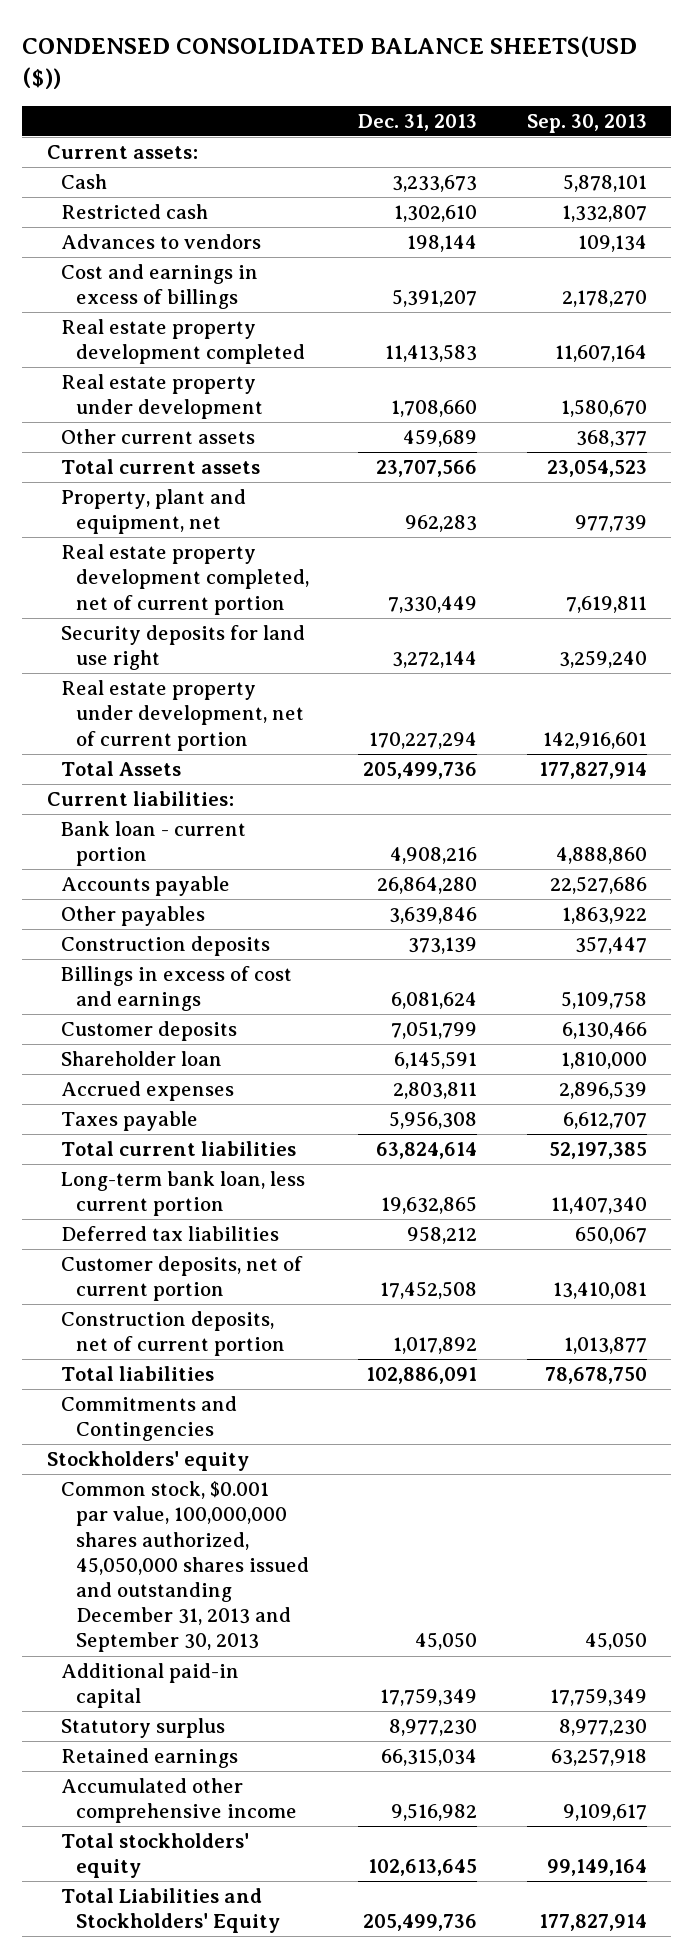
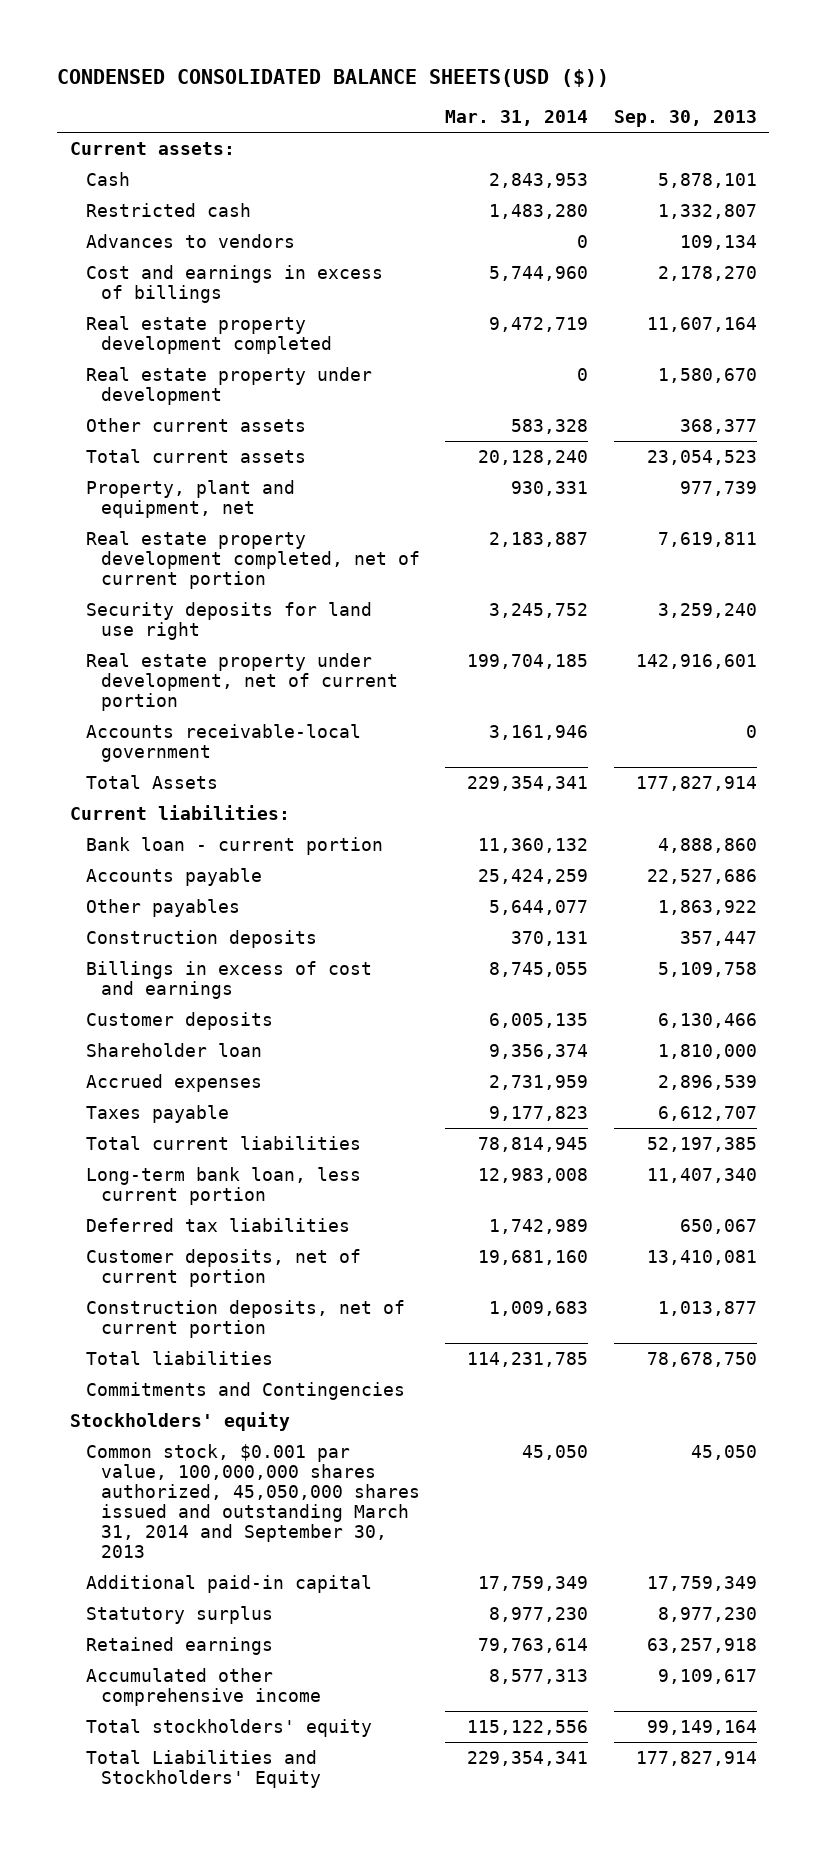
[358,113,478,131] Dec. 31, 2013 -> none
none -> [445,109,589,126] Mar. 31, 2014
none -> [85,723,361,762] Accounts receivable-local government
[61,1481,309,1653] Common stock, $0.001 par value, 100,000,000 shares authorized, 45,050,000 shares issued and outstanding December 31, 2013 and September 30, 2013 -> [85,1443,421,1558] Common stock, $0.001 par value, 100,000,000 shares authorized, 45,050,000 shares issued and outstanding March 31, 2014 and September 30, 2013

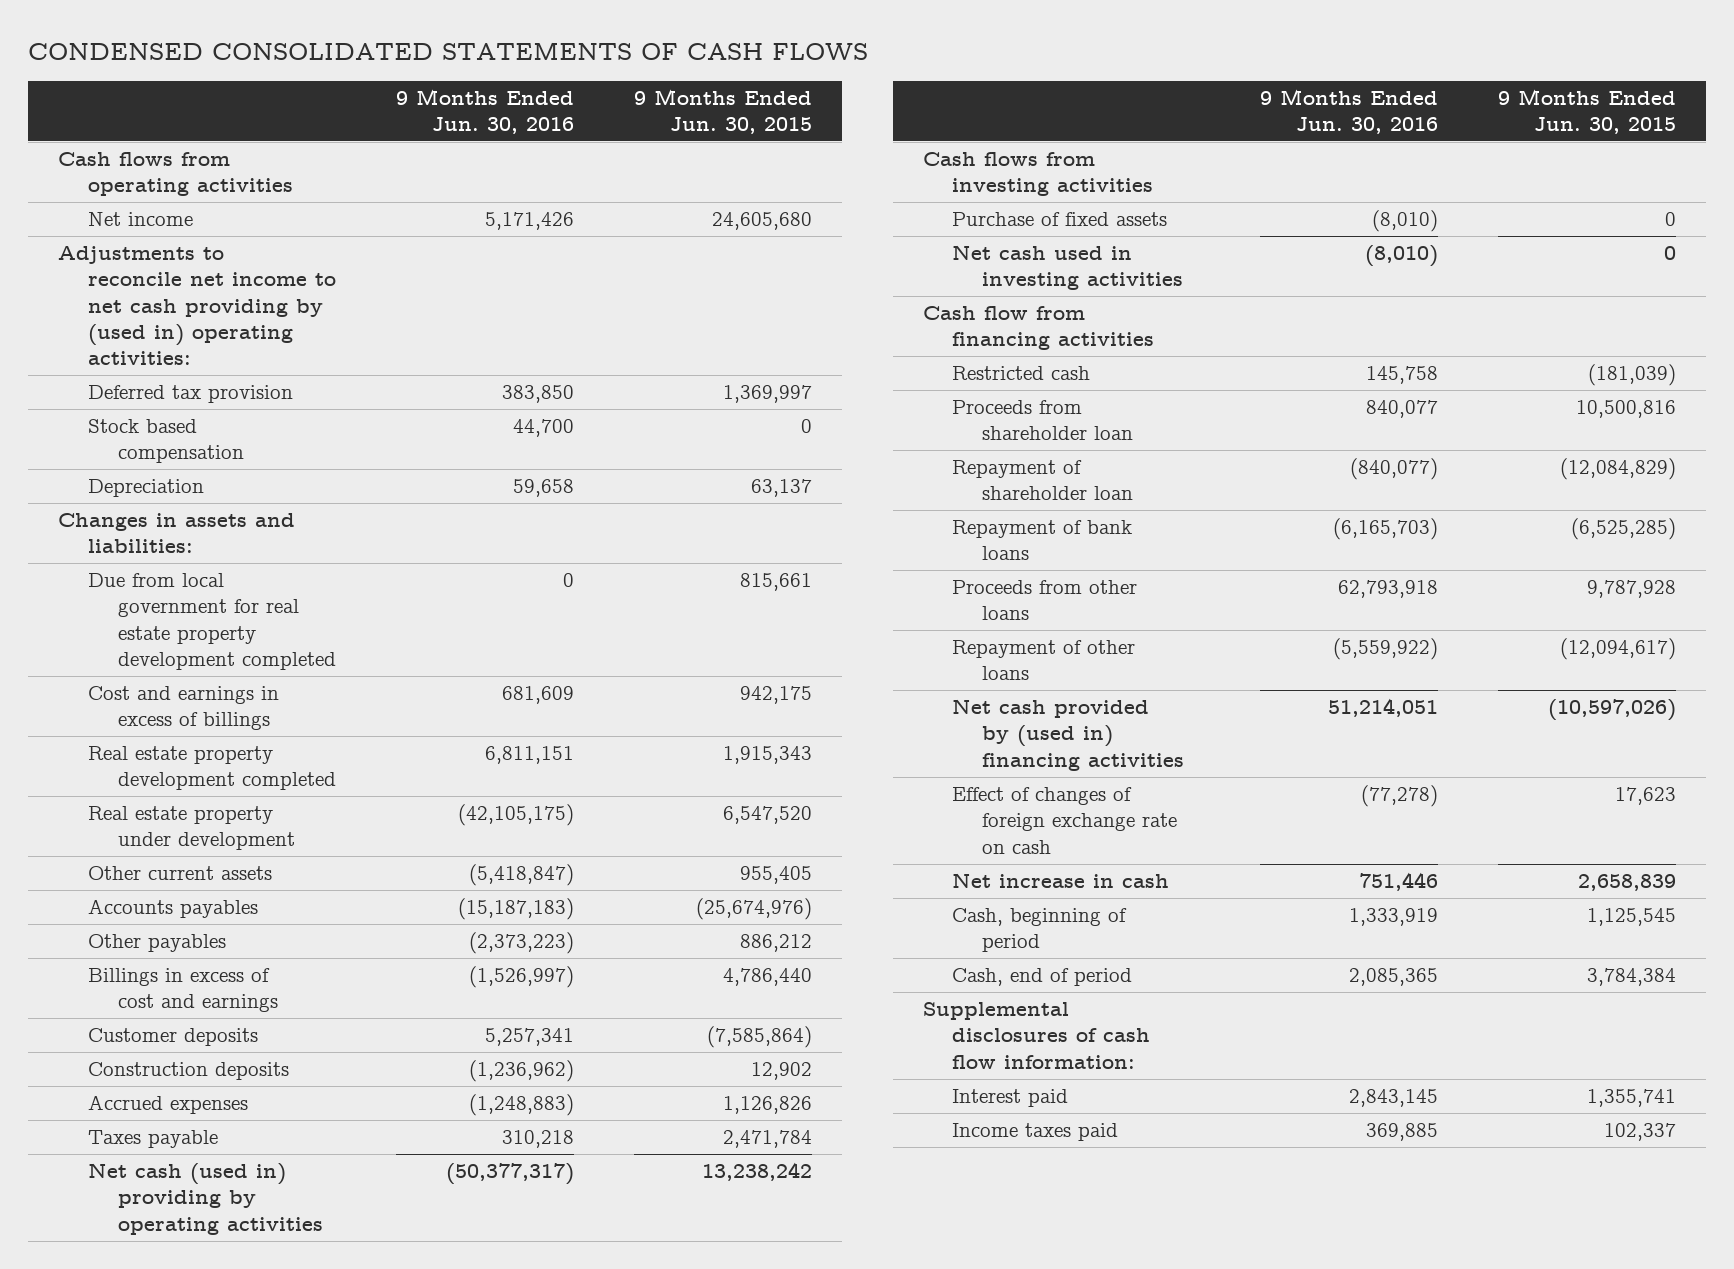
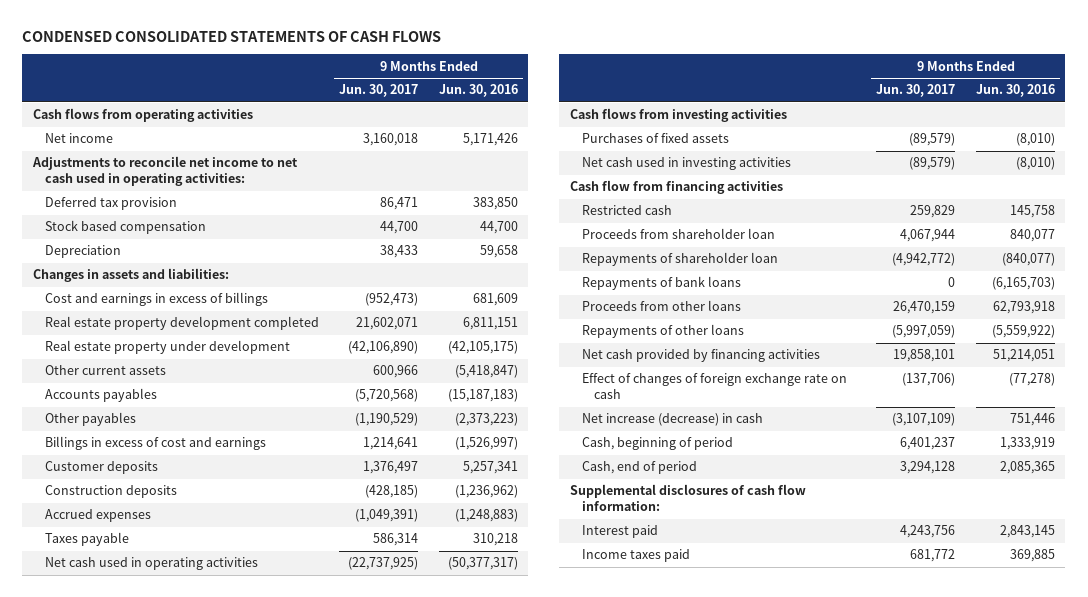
[633,88,812,134] 9 Months Ended Jun. 30, 2015 -> none
none -> [339,84,419,98] Jun. 30, 2017
[58,246,337,365] Adjustments to reconcile net income to net cash providing by (used in) operating activities: -> [31,156,298,187] Adjustments to reconcile net income to net cash used in operating activities:
[88,573,336,670] Due from local government for real estate property development completed -> none
[88,1163,323,1235] Net cash (used in) providing by operating activities -> [44,557,258,571] Net cash used in operating activities
[952,212,1168,227] Purchase of fixed assets -> [581,133,729,144] Purchases of fixed assets
[952,460,1134,501] Repayment of shareholder loan -> [581,252,778,267] Repayments of shareholder loan
[952,520,1133,561] Repayment of bank loans -> [581,276,741,291] Repayments of bank loans
[952,640,1136,681] Repayment of other loans -> [581,324,744,339] Repayments of other loans
[952,699,1185,771] Net cash provided by (used in) financing activities -> [581,349,820,363] Net cash provided by financing activities
[952,873,1170,889] Net increase in cash -> [581,413,763,427] Net increase (decrease) in cash

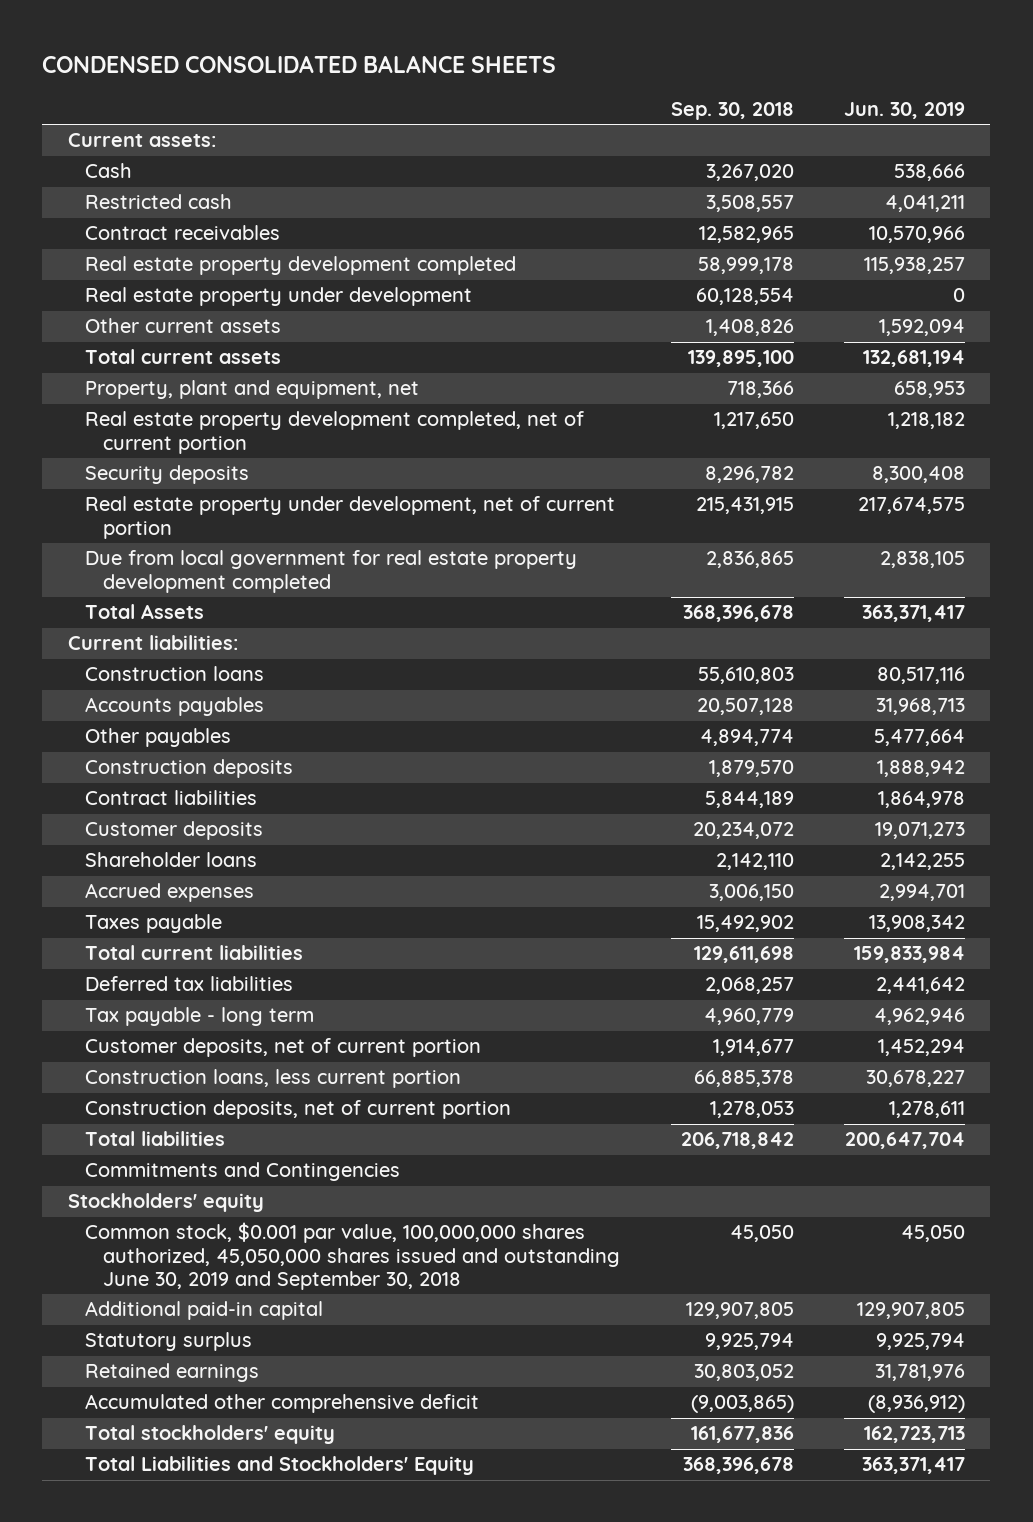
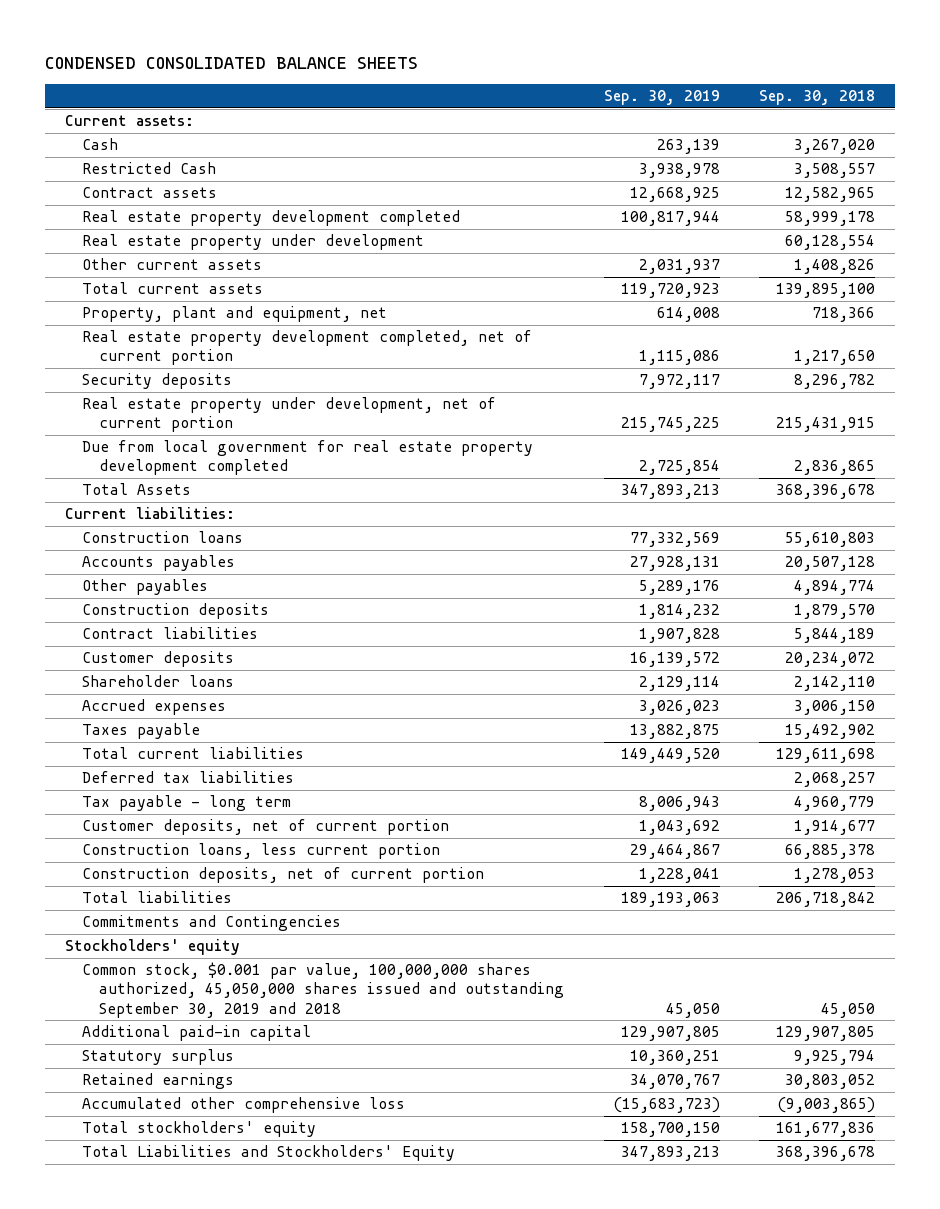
[843,101,965,119] Jun. 30, 2019 -> none
none -> [603,90,720,106] Sep. 30, 2019
[85,194,233,210] Restricted cash -> [81,162,216,175] Restricted Cash
[85,225,281,241] Contract receivables -> [81,187,217,199] Contract assets
[85,1222,621,1290] Common stock, $0.001 par value, 100,000,000 shares authorized, 45,050,000 shares issued and outstanding June 30, 2019 and September 30, 2018 -> [81,962,564,1018] Common stock, $0.001 par value, 100,000,000 shares authorized, 45,050,000 shares issued and outstanding September 30, 2019 and 2018
[85,1394,480,1414] Accumulated other comprehensive deficit -> [81,1097,405,1114] Accumulated other comprehensive loss

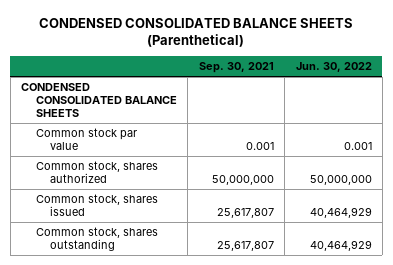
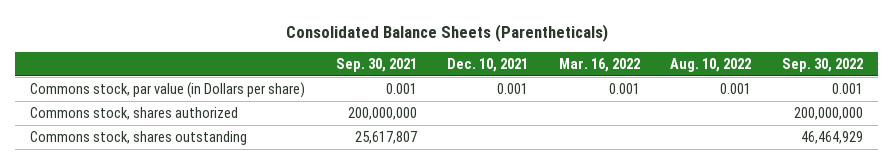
[39,17,354,48] CONDENSED CONSOLIDATED BALANCE SHEETS (Parenthetical) -> [285,23,608,42] Consolidated Balance Sheets (Parentheticals)
[295,62,372,73] Jun. 30, 2022 -> none
none -> [447,58,529,73] Dec. 10, 2021
none -> [558,58,640,73] Mar. 16, 2022
none -> [670,58,752,73] Aug. 10, 2022
none -> [781,58,863,73] Sep. 30, 2022
[21,82,177,118] CONDENSED CONSOLIDATED BALANCE SHEETS -> none
[35,193,158,217] Common stock, shares issued -> none
[35,127,137,151] Common stock par value -> [30,82,306,99] Commons stock, par value (in Dollars per share)
[35,160,158,184] Common stock, shares authorized -> [30,107,239,121] Commons stock, shares authorized
[211,175,274,186] 50,000,000 -> [347,107,417,121] 200,000,000
[35,226,158,252] Common stock, shares outstanding -> [30,131,248,146] Commons stock, shares outstanding

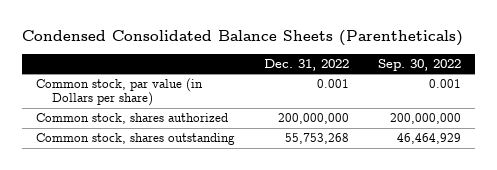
[285,23,608,42] Consolidated Balance Sheets (Parentheticals) -> [21,30,463,47] Condensed Consolidated Balance Sheets (Parentheticals)
[335,58,417,73] Sep. 30, 2021 -> none
[447,58,529,73] Dec. 10, 2021 -> none
[558,58,640,73] Mar. 16, 2022 -> none
[670,58,752,73] Aug. 10, 2022 -> none
none -> [263,58,349,71] Dec. 31, 2022
[30,82,306,99] Commons stock, par value (in Dollars per share) -> [36,78,204,107] Common stock, par value (in Dollars per share)
[30,107,239,121] Commons stock, shares authorized -> [36,113,229,125] Common stock, shares authorized
[30,131,248,146] Commons stock, shares outstanding -> [36,133,236,146] Common stock, shares outstanding

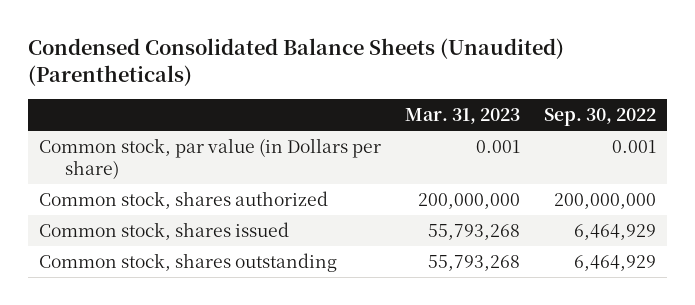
[21,30,463,47] Condensed Consolidated Balance Sheets (Parentheticals) -> [27,37,564,86] Condensed Consolidated Balance Sheets (Unaudited) (Parentheticals)
[263,58,349,71] Dec. 31, 2022 -> none
none -> [404,108,520,125] Mar. 31, 2023
none -> [39,221,290,240] Common stock, shares issued
[396,133,461,145] 46,464,929 -> [573,254,656,271] 6,464,929

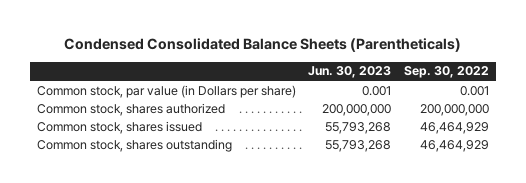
[27,37,564,86] Condensed Consolidated Balance Sheets (Unaudited) (Parentheticals) -> [63,38,461,53] Condensed Consolidated Balance Sheets (Parentheticals)
[404,108,520,125] Mar. 31, 2023 -> none
none -> [308,66,392,79] Jun. 30, 2023
[573,223,656,240] 6,464,929 -> [420,121,490,134] 46,464,929
[573,254,656,271] 6,464,929 -> [420,139,490,152] 46,464,929

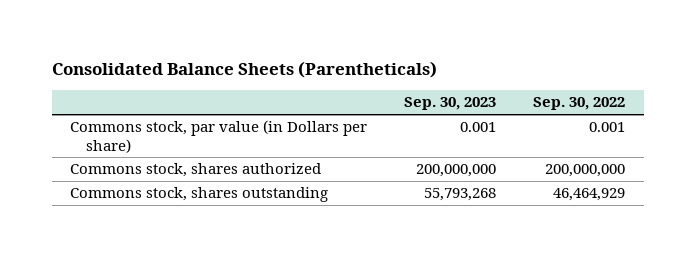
[63,38,461,53] Condensed Consolidated Balance Sheets (Parentheticals) -> [51,61,437,79] Consolidated Balance Sheets (Parentheticals)
[308,66,392,79] Jun. 30, 2023 -> none
none -> [404,97,497,111] Sep. 30, 2023
[36,120,202,134] Common stock, shares issued -> none
[36,84,296,98] Common stock, par value (in Dollars per share) -> [70,120,368,153] Commons stock, par value (in Dollars per share)
[36,102,225,116] Common stock, shares authorized -> [70,163,322,178] Commons stock, shares authorized
[36,138,232,152] Common stock, shares outstanding -> [70,187,329,203] Commons stock, shares outstanding

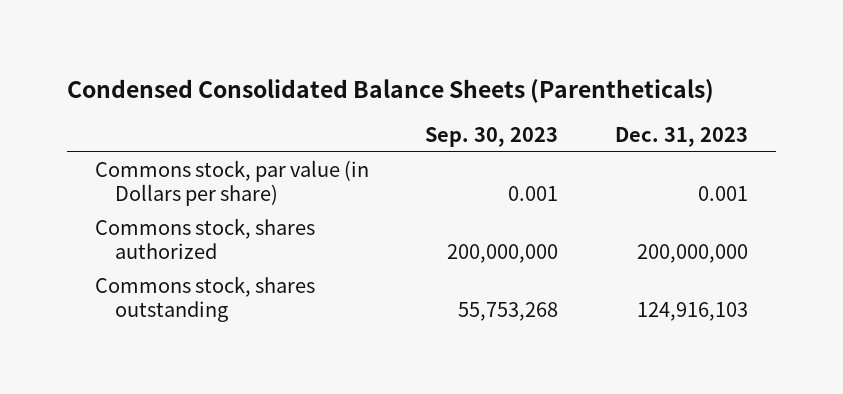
[51,61,437,79] Consolidated Balance Sheets (Parentheticals) -> [66,78,714,103] Condensed Consolidated Balance Sheets (Parentheticals)
[533,97,626,111] Sep. 30, 2022 -> none
none -> [614,126,748,147] Dec. 31, 2023
[424,188,497,202] 55,793,268 -> [458,302,559,322] 55,753,268

